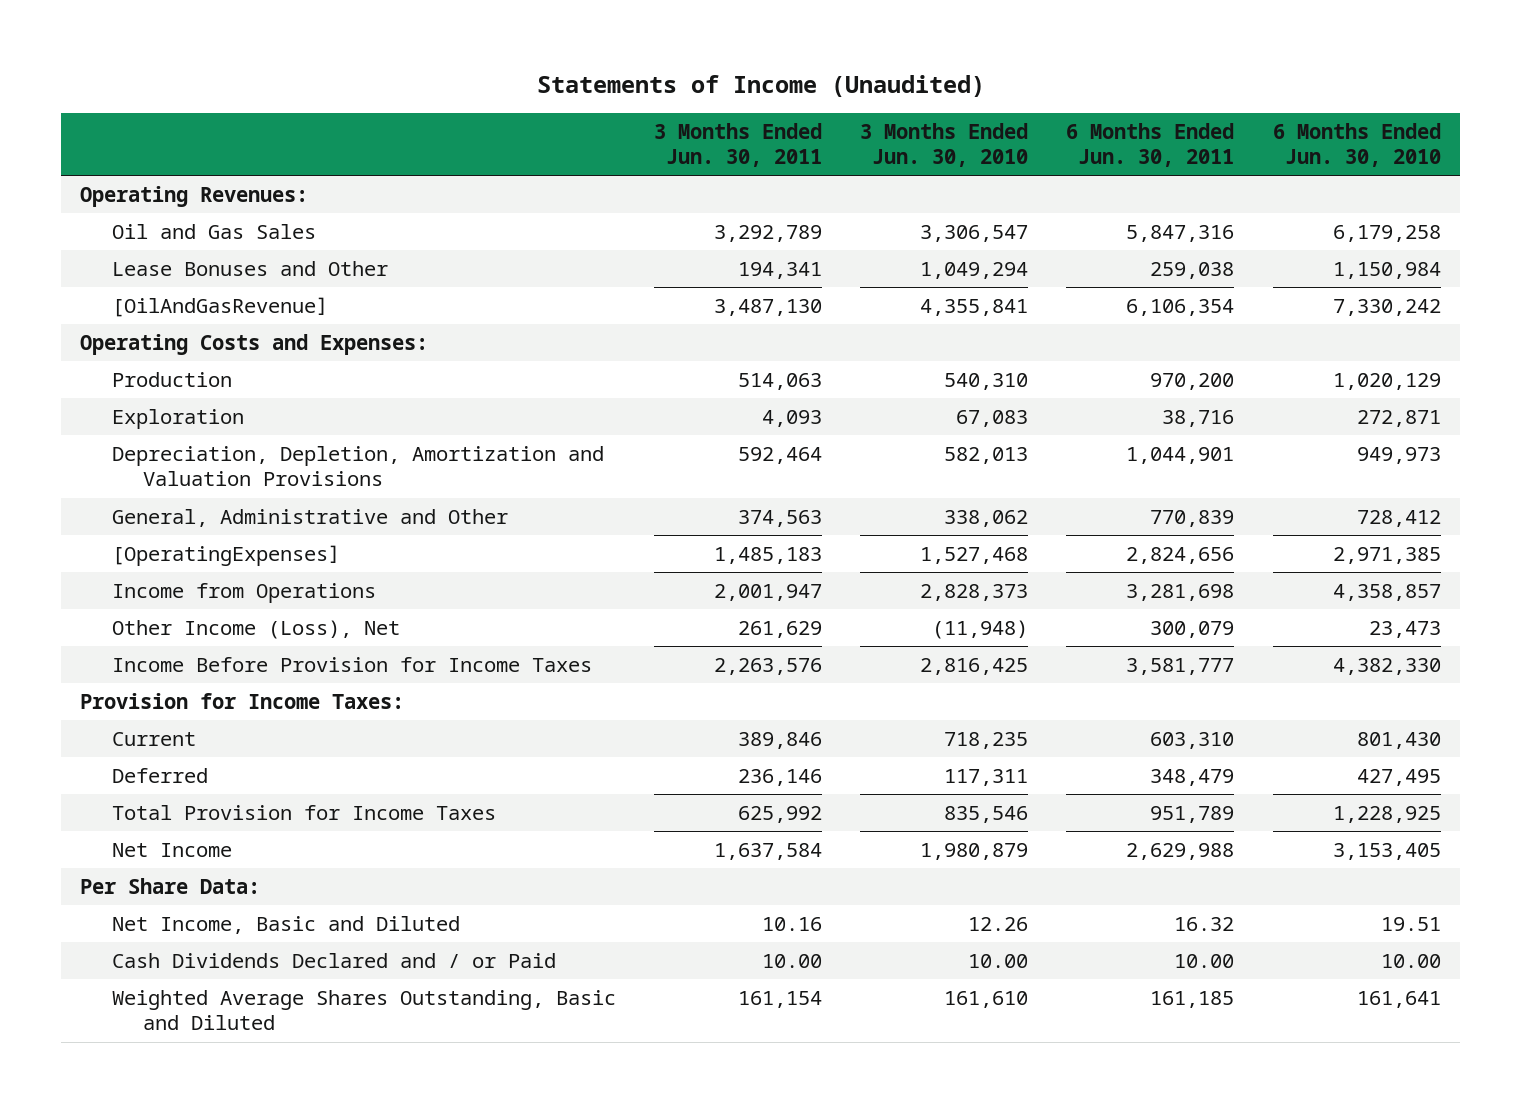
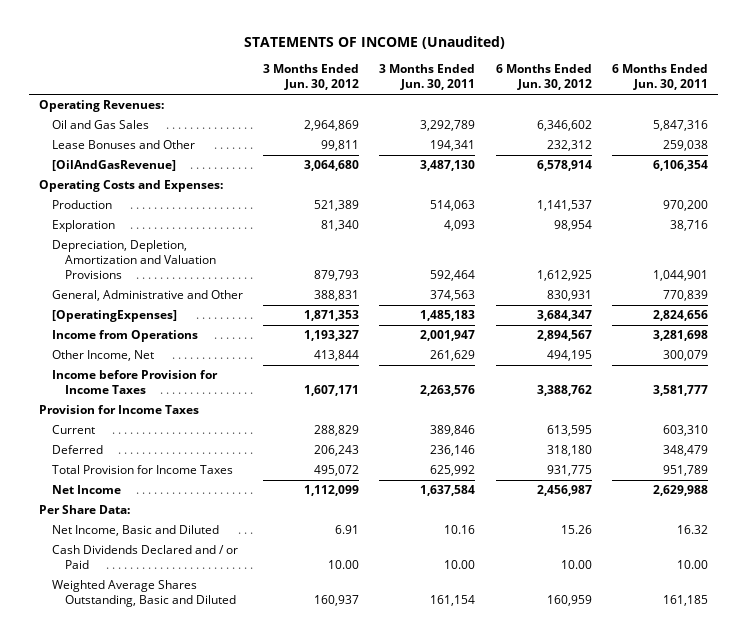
[536,74,985,97] Statements of Income (Unaudited) -> [243,36,505,50] STATEMENTS OF INCOME (Unaudited)
[860,122,1029,168] 3 Months Ended Jun. 30, 2010 -> none
[1272,122,1441,168] 6 Months Ended Jun. 30, 2010 -> none
none -> [263,64,360,91] 3 Months Ended Jun. 30, 2012
none -> [495,64,592,91] 6 Months Ended Jun. 30, 2012
[111,619,400,639] Other Income (Loss), Net -> [52,350,155,362] Other Income, Net
[111,656,592,672] Income Before Provision for Income Taxes -> [52,370,219,395] Income before Provision for Income Taxes
[80,692,405,709] Provision for Income Taxes: -> [39,405,200,415] Provision for Income Taxes

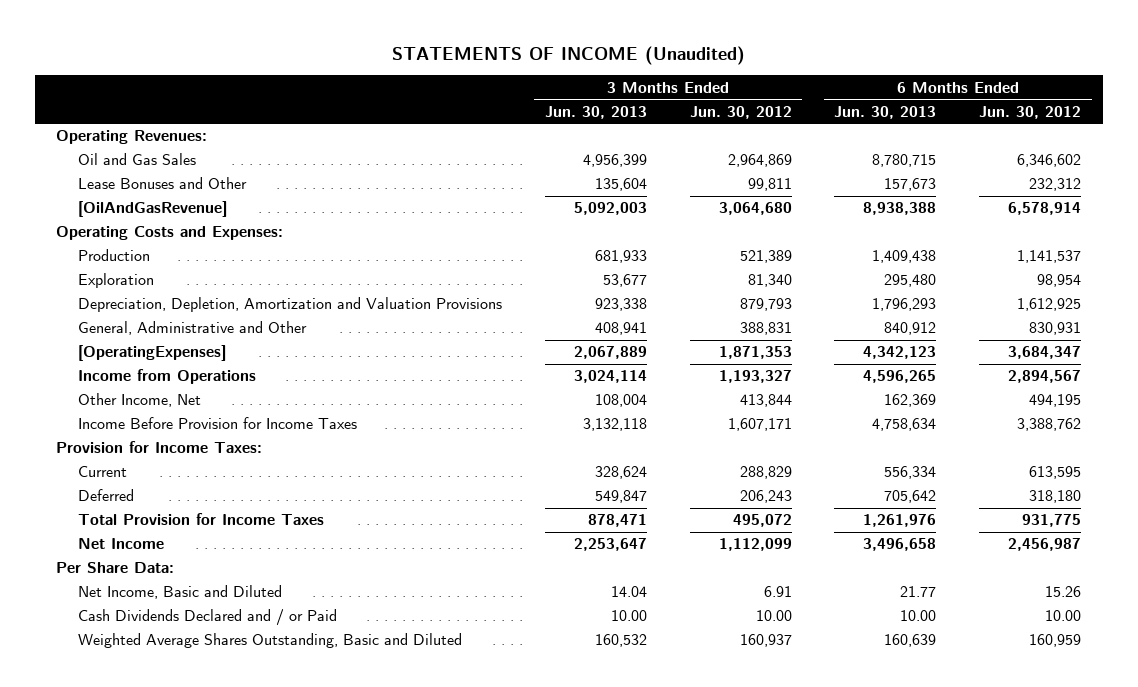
[379,64,476,91] 3 Months Ended Jun. 30, 2011 -> none
[611,64,708,91] 6 Months Ended Jun. 30, 2011 -> none
none -> [544,105,647,119] Jun. 30, 2013
none -> [834,105,937,119] Jun. 30, 2013
[52,370,219,395] Income before Provision for Income Taxes -> [77,417,357,430] Income Before Provision for Income Taxes
[39,405,200,415] Provision for Income Taxes -> [56,441,263,454] Provision for Income Taxes:

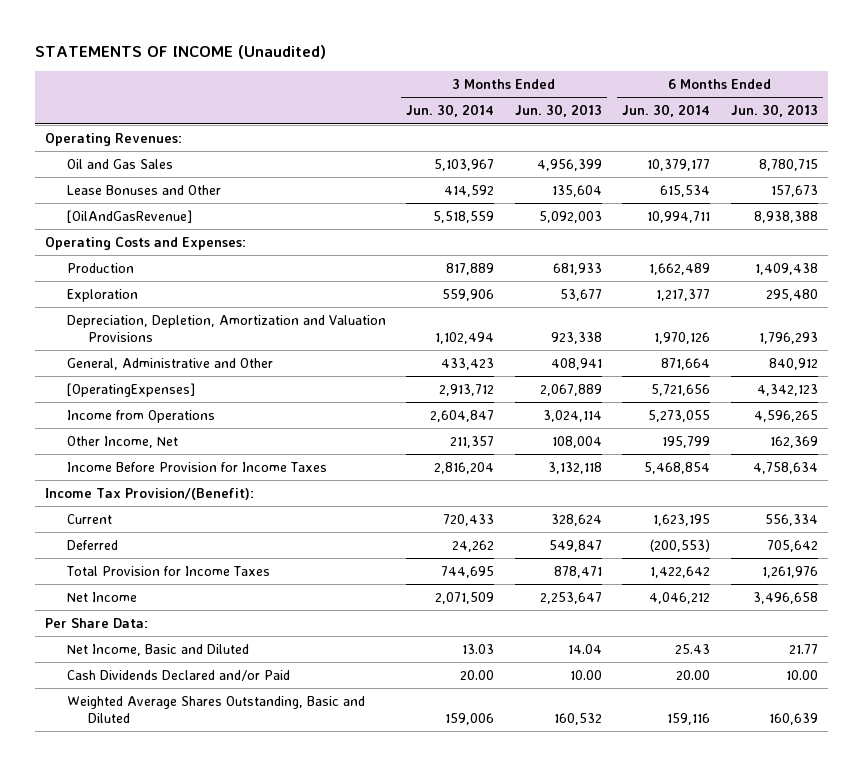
[689,105,792,119] Jun. 30, 2012 -> none
[979,105,1082,119] Jun. 30, 2012 -> none
none -> [406,104,495,118] Jun. 30, 2014
none -> [622,104,711,118] Jun. 30, 2014
[56,441,263,454] Provision for Income Taxes: -> [45,488,255,501] Income Tax Provision/(Benefit):
[77,609,337,627] Cash Dividends Declared and / or Paid -> [66,670,290,682] Cash Dividends Declared and/or Paid

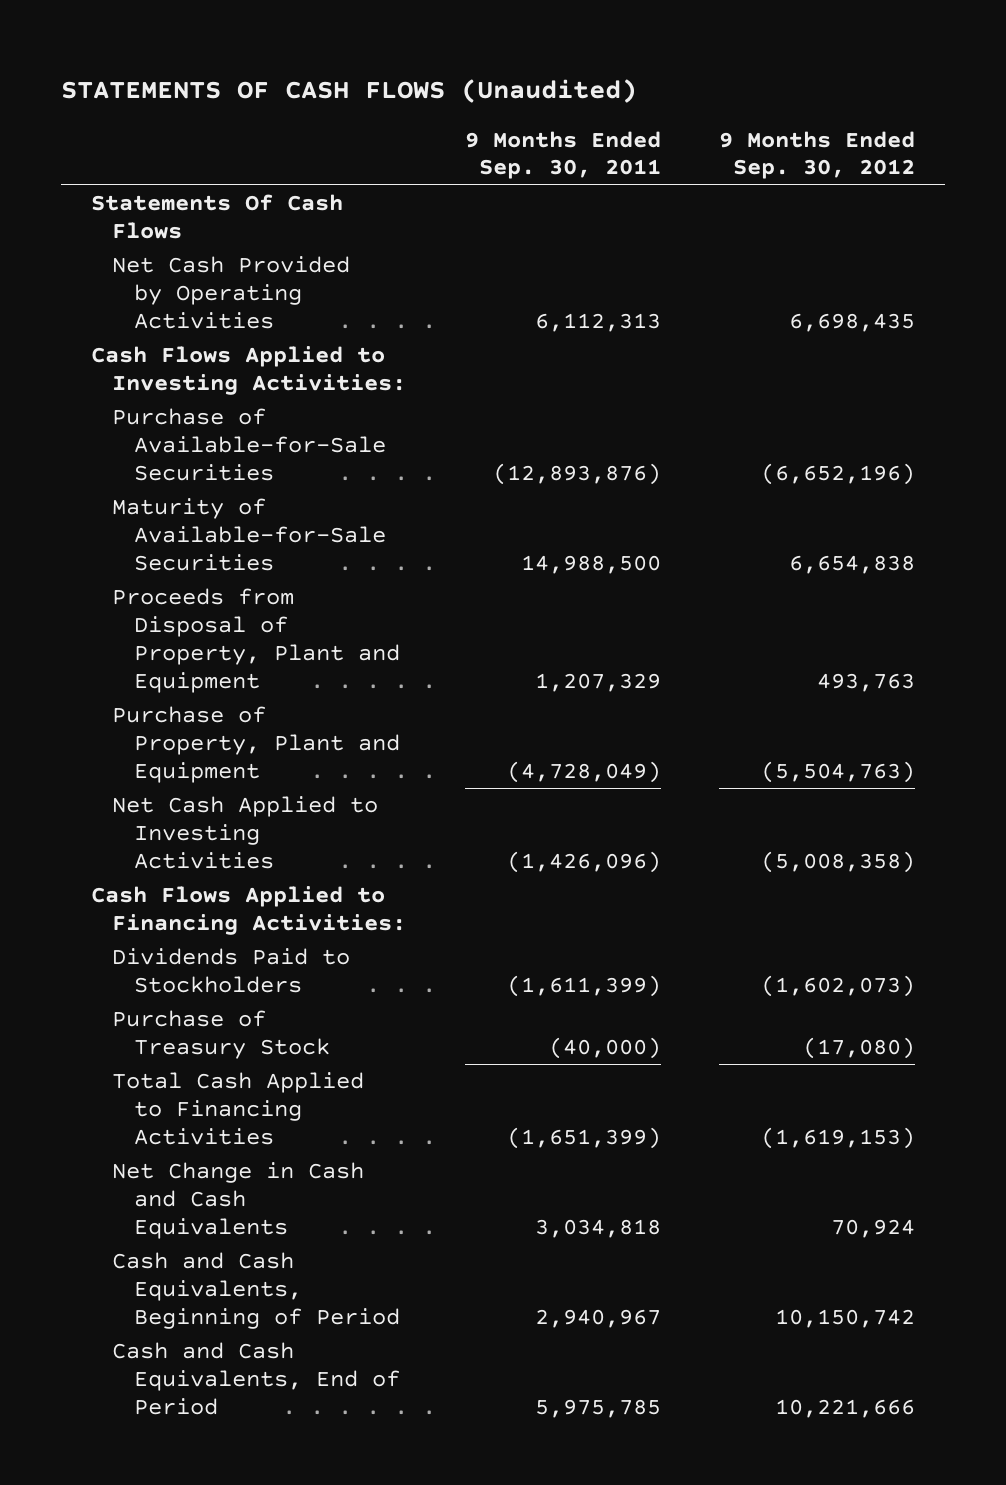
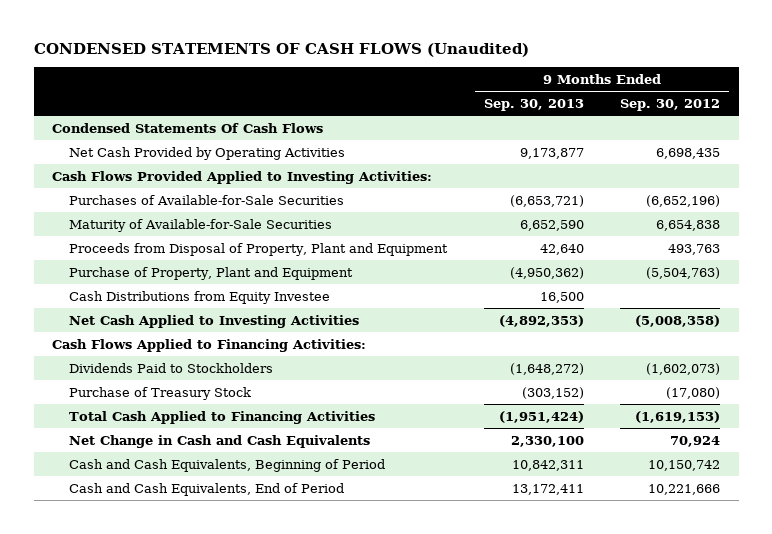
[61,79,638,104] STATEMENTS OF CASH FLOWS (Unaudited) -> [33,43,529,58] CONDENSED STATEMENTS OF CASH FLOWS (Unaudited)
[464,130,661,180] 9 Months Ended Sep. 30, 2011 -> none
none -> [483,98,584,111] Sep. 30, 2013
[90,194,343,240] Statements Of Cash Flows -> [52,122,324,133] Condensed Statements Of Cash Flows
[90,346,407,396] Cash Flows Applied to Investing Activities: -> [52,170,433,184] Cash Flows Provided Applied to Investing Activities:
[112,408,386,481] Purchase of Available-for-Sale Securities -> [69,194,345,205] Purchases of Available-for-Sale Securities
none -> [69,290,331,304] Cash Distributions from Equity Investee

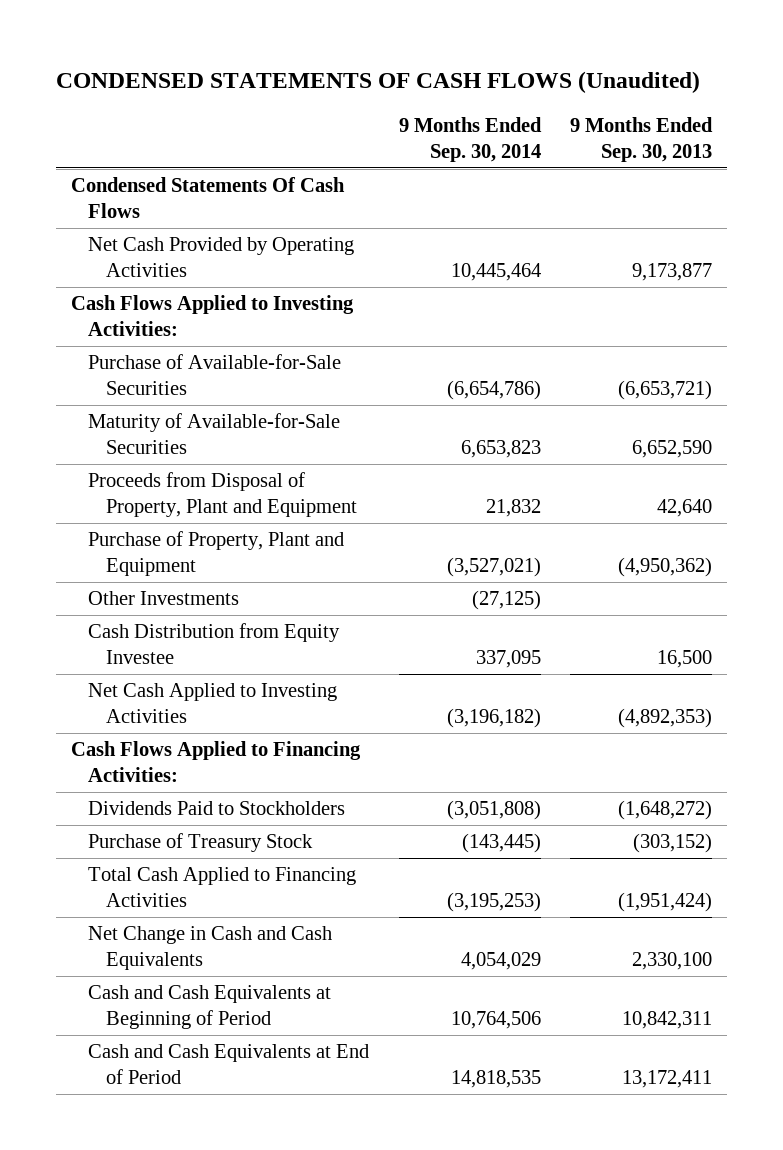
[620,98,721,111] Sep. 30, 2012 -> none
none -> [398,117,542,162] 9 Months Ended Sep. 30, 2014
[52,170,433,184] Cash Flows Provided Applied to Investing Activities: -> [71,295,355,336] Cash Flows Applied to Investing Activities:
[69,194,345,205] Purchases of Available-for-Sale Securities -> [88,354,342,395] Purchase of Available-for-Sale Securities
none -> [88,591,240,606] Other Investments
[69,290,331,304] Cash Distributions from Equity Investee -> [88,623,341,664] Cash Distribution from Equity Investee
[69,458,386,472] Cash and Cash Equivalents, Beginning of Period -> [88,985,332,1029] Cash and Cash Equivalents at Beginning of Period
[69,482,345,496] Cash and Cash Equivalents, End of Period -> [88,1044,370,1084] Cash and Cash Equivalents at End of Period

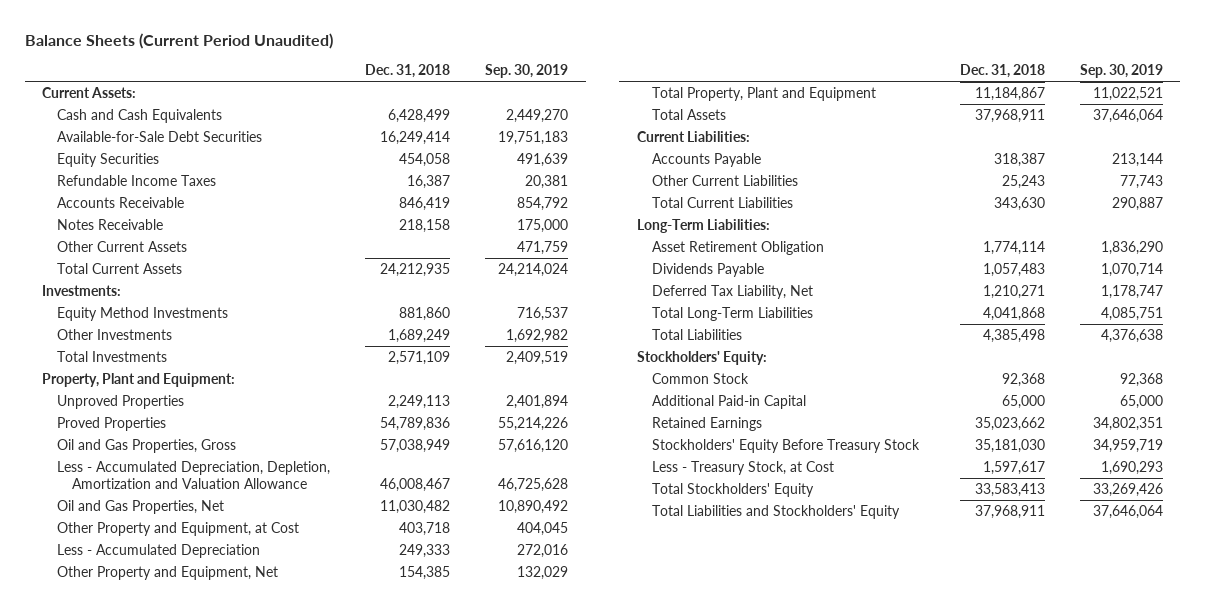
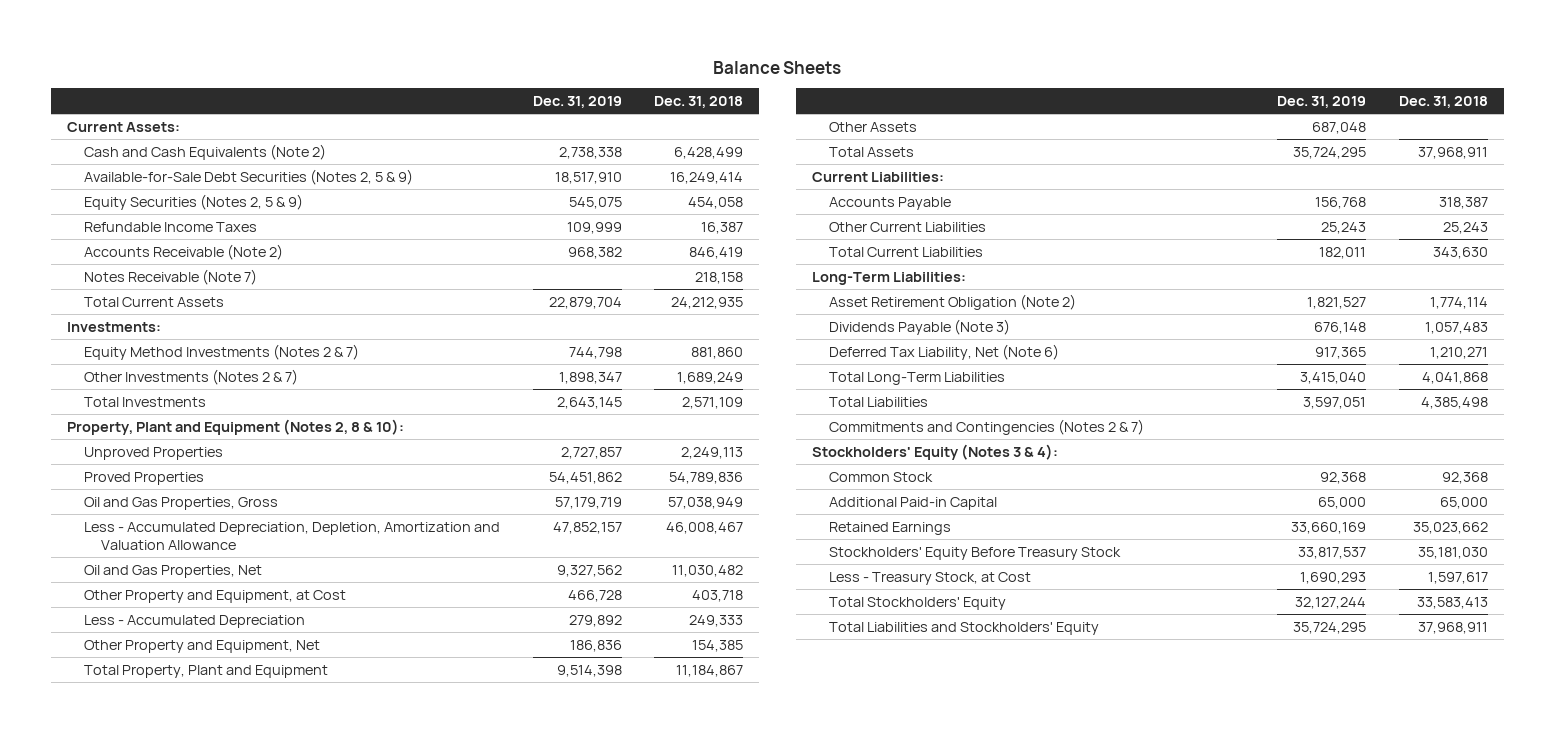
[24,32,333,49] Balance Sheets (Current Period Unaudited) -> [713,60,842,74] Balance Sheets
[485,63,569,78] Sep. 30, 2019 -> none
none -> [532,96,622,109] Dec. 31, 2019
[57,108,223,123] Cash and Cash Equivalents -> [84,143,327,160] Cash and Cash Equivalents (Note 2)
[57,130,263,142] Available-for-Sale Debt Securities -> [84,168,414,185] Available-for-Sale Debt Securities (Notes 2, 5 & 9)
[57,152,160,167] Equity Securities -> [84,193,304,210] Equity Securities (Notes 2, 5 & 9)
[57,240,188,252] Other Current Assets -> none
[57,196,185,208] Accounts Receivable -> [84,243,284,260] Accounts Receivable (Note 2)
[57,218,164,230] Notes Receivable -> [84,268,258,285] Notes Receivable (Note 7)
[57,306,229,321] Equity Method Investments -> [84,343,360,360] Equity Method Investments (Notes 2 & 7)
[57,328,173,340] Other Investments -> [84,368,299,385] Other Investments (Notes 2 & 7)
[42,372,236,387] Property, Plant and Equipment: -> [67,418,405,435] Property, Plant and Equipment (Notes 2, 8 & 10):
none -> [829,121,918,132] Other Assets
[651,240,824,255] Asset Retirement Obligation -> [829,293,1077,310] Asset Retirement Obligation (Note 2)
[651,262,764,277] Dividends Payable -> [829,318,1011,335] Dividends Payable (Note 3)
[651,284,813,299] Deferred Tax Liability, Net -> [829,343,1060,360] Deferred Tax Liability, Net (Note 6)
none -> [829,418,1145,435] Commitments and Contingencies (Notes 2 & 7)
[636,350,767,365] Stockholders' Equity: -> [811,443,1058,460] Stockholders' Equity (Notes 3 & 4):

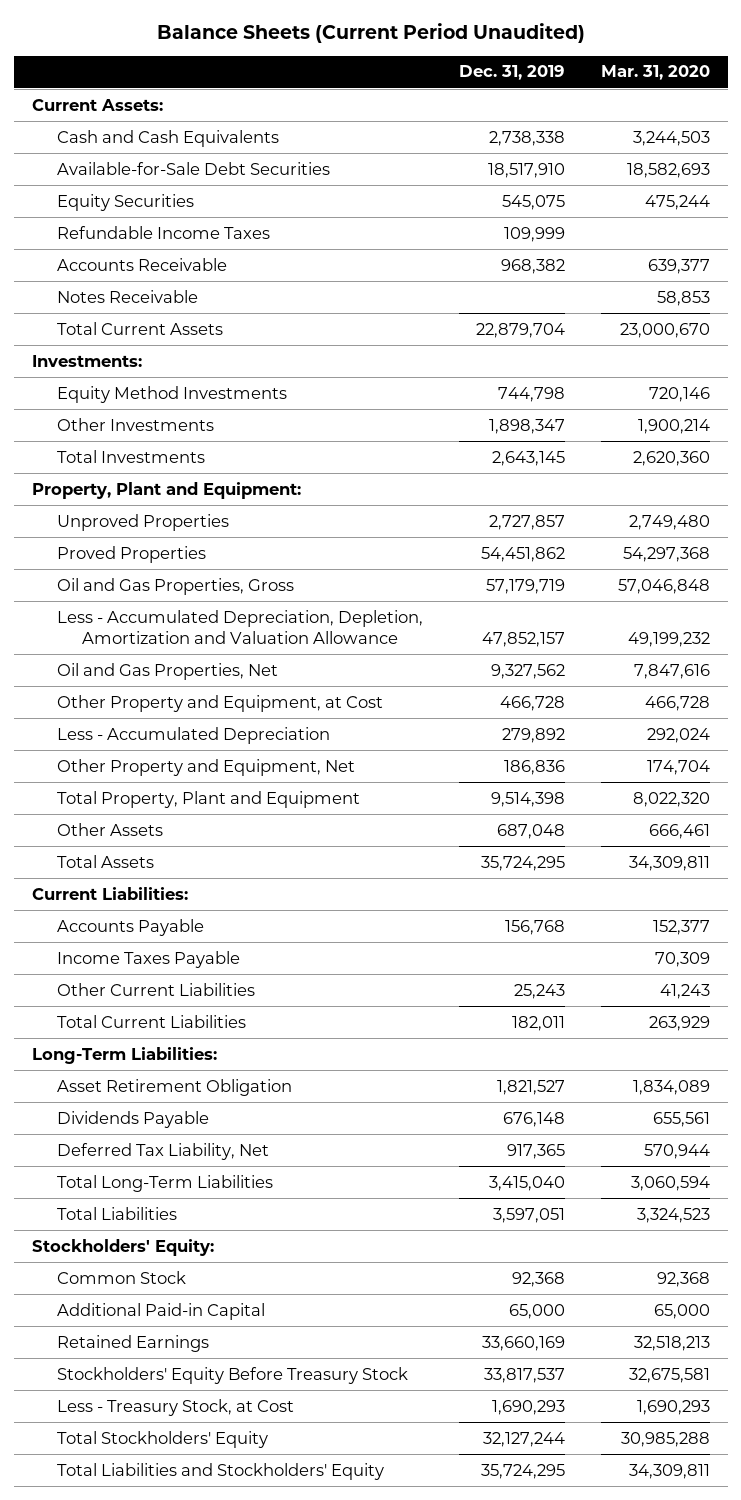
[713,60,842,74] Balance Sheets -> [156,23,585,44] Balance Sheets (Current Period Unaudited)
[653,96,743,109] Dec. 31, 2018 -> none
none -> [600,65,710,81] Mar. 31, 2020
[84,143,327,160] Cash and Cash Equivalents (Note 2) -> [56,129,279,147] Cash and Cash Equivalents
[84,168,414,185] Available-for-Sale Debt Securities (Notes 2, 5 & 9) -> [56,161,330,175] Available-for-Sale Debt Securities
[84,193,304,210] Equity Securities (Notes 2, 5 & 9) -> [56,193,194,211] Equity Securities
[84,243,284,260] Accounts Receivable (Note 2) -> [56,257,227,271] Accounts Receivable
[84,268,258,285] Notes Receivable (Note 7) -> [56,289,198,303] Notes Receivable
[84,343,360,360] Equity Method Investments (Notes 2 & 7) -> [56,385,287,403] Equity Method Investments
[84,368,299,385] Other Investments (Notes 2 & 7) -> [56,417,214,431] Other Investments
[67,418,405,435] Property, Plant and Equipment (Notes 2, 8 & 10): -> [31,481,301,499] Property, Plant and Equipment:
none -> [56,950,240,968] Income Taxes Payable
[829,293,1077,310] Asset Retirement Obligation (Note 2) -> [56,1078,292,1096] Asset Retirement Obligation
[829,318,1011,335] Dividends Payable (Note 3) -> [56,1110,209,1128] Dividends Payable
[829,343,1060,360] Deferred Tax Liability, Net (Note 6) -> [56,1142,269,1160] Deferred Tax Liability, Net
[829,418,1145,435] Commitments and Contingencies (Notes 2 & 7) -> none
[811,443,1058,460] Stockholders' Equity (Notes 3 & 4): -> [31,1238,214,1256] Stockholders' Equity:

